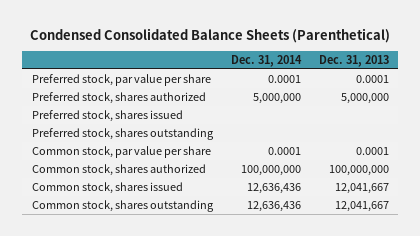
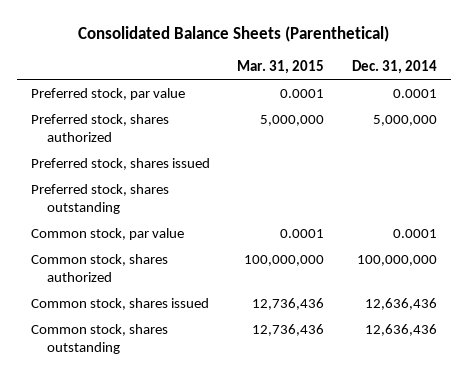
[30,27,391,43] Condensed Consolidated Balance Sheets (Parenthetical) -> [77,25,389,42] Consolidated Balance Sheets (Parenthetical)
[318,54,389,67] Dec. 31, 2013 -> none
none -> [237,59,325,74] Mar. 31, 2015
[31,74,211,87] Preferred stock, par value per share -> [30,87,185,100] Preferred stock, par value
[31,146,211,159] Common stock, par value per share -> [30,227,184,240] Common stock, par value

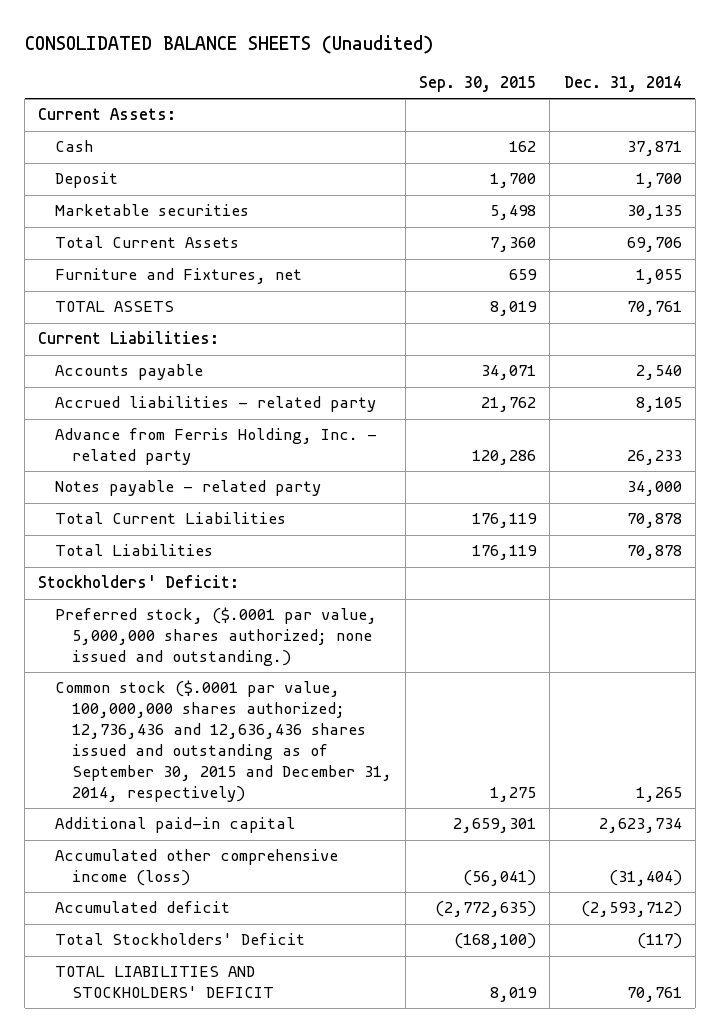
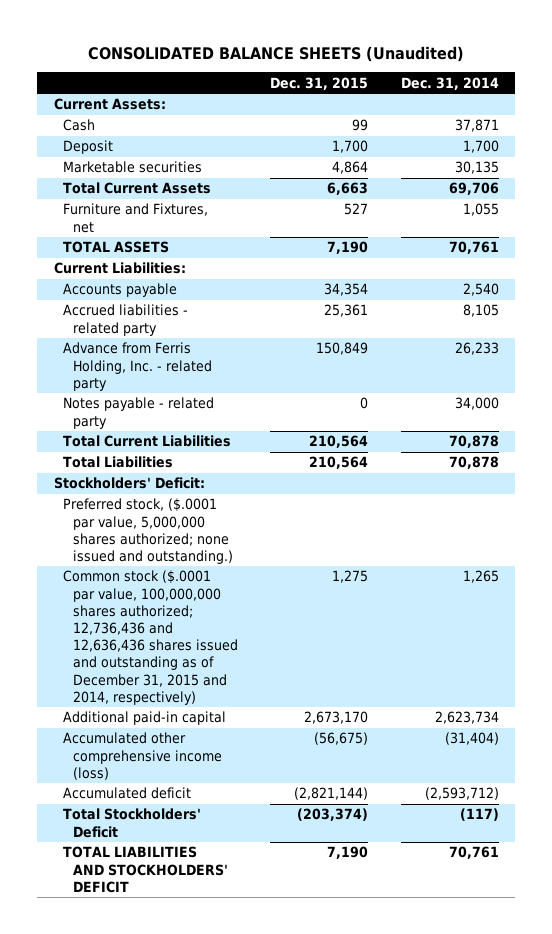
[419,76,537,93] Sep. 30, 2015 -> none
none -> [270,76,369,90] Dec. 31, 2015
[55,680,392,802] Common stock ($.0001 par value, 100,000,000 shares authorized; 12,736,436 and 12,636,436 shares issued and outstanding as of September 30, 2015 and December 31, 2014, respectively) -> [63,570,238,705] Common stock ($.0001 par value, 100,000,000 shares authorized; 12,736,436 and 12,636,436 shares issued and outstanding as of December 31, 2015 and 2014, respectively)

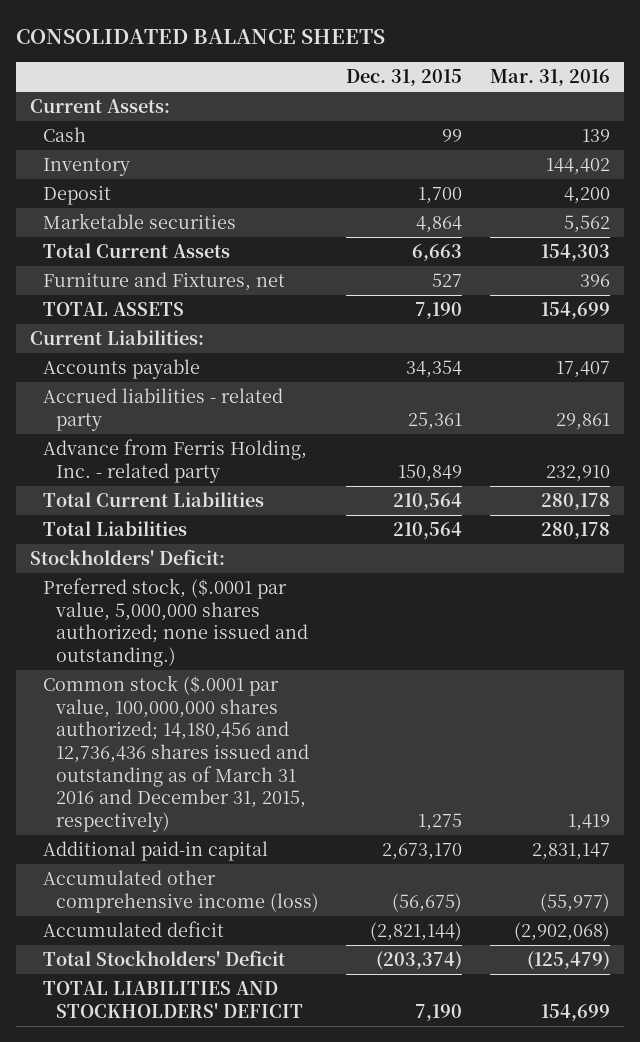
[88,45,465,62] CONSOLIDATED BALANCE SHEETS (Unaudited) -> [16,29,386,45] CONSOLIDATED BALANCE SHEETS
[400,76,499,90] Dec. 31, 2014 -> none
none -> [489,69,610,87] Mar. 31, 2016
none -> [42,158,130,177] Inventory
[63,397,215,429] Notes payable - related party -> none
[63,570,238,705] Common stock ($.0001 par value, 100,000,000 shares authorized; 12,736,436 and 12,636,436 shares issued and outstanding as of December 31, 2015 and 2014, respectively) -> [42,675,309,832] Common stock ($.0001 par value, 100,000,000 shares authorized; 14,180,456 and 12,736,436 shares issued and outstanding as of March 31 2016 and December 31, 2015, respectively)

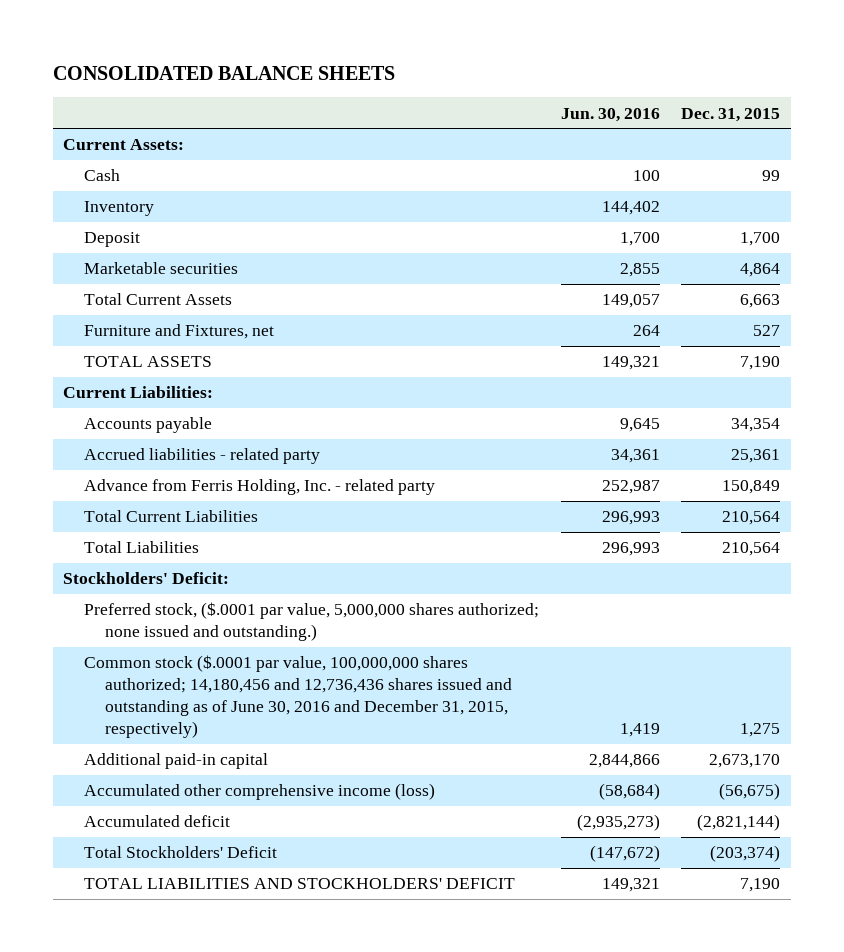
[489,69,610,87] Mar. 31, 2016 -> none
none -> [560,107,660,122] Jun. 30, 2016
[42,675,309,832] Common stock ($.0001 par value, 100,000,000 shares authorized; 14,180,456 and 12,736,436 shares issued and outstanding as of March 31 2016 and December 31, 2015, respectively) -> [84,655,512,738] Common stock ($.0001 par value, 100,000,000 shares authorized; 14,180,456 and 12,736,436 shares issued and outstanding as of June 30, 2016 and December 31, 2015, respectively)

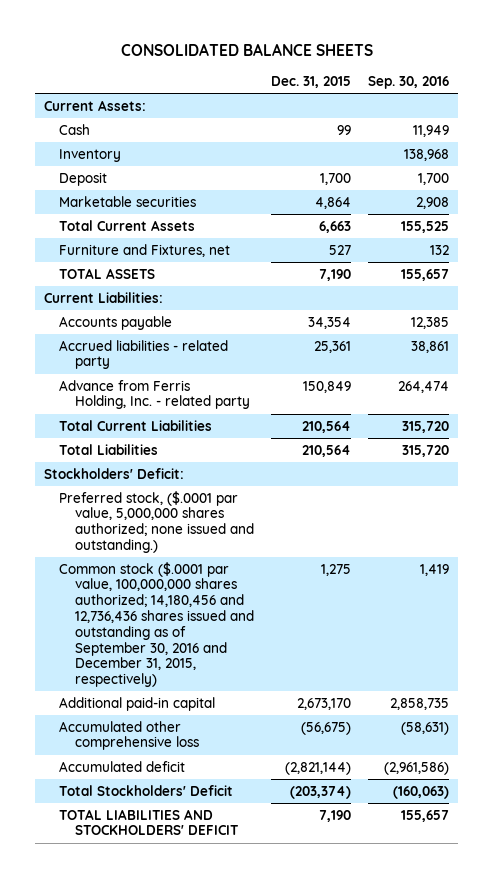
[560,107,660,122] Jun. 30, 2016 -> none
none -> [368,75,450,89] Sep. 30, 2016
[84,655,512,738] Common stock ($.0001 par value, 100,000,000 shares authorized; 14,180,456 and 12,736,436 shares issued and outstanding as of June 30, 2016 and December 31, 2015, respectively) -> [59,561,254,688] Common stock ($.0001 par value, 100,000,000 shares authorized; 14,180,456 and 12,736,436 shares issued and outstanding as of September 30, 2016 and December 31, 2015, respectively)
[84,783,436,801] Accumulated other comprehensive income (loss) -> [59,720,199,751] Accumulated other comprehensive loss

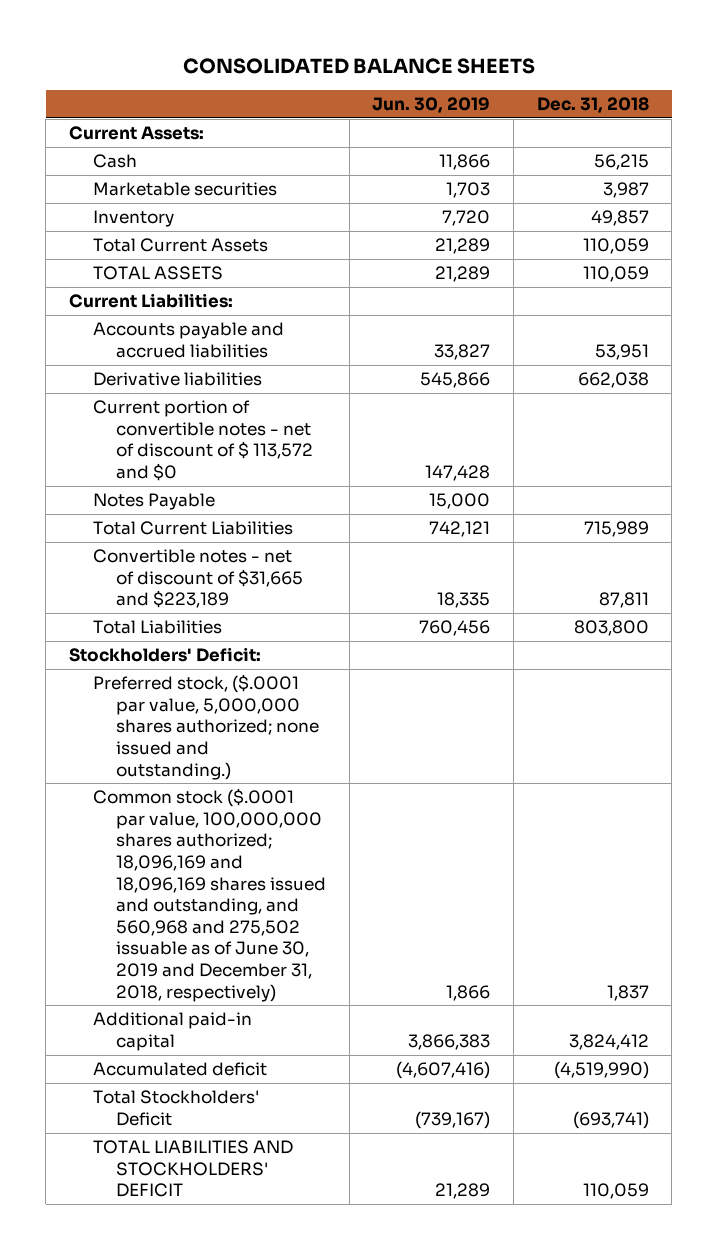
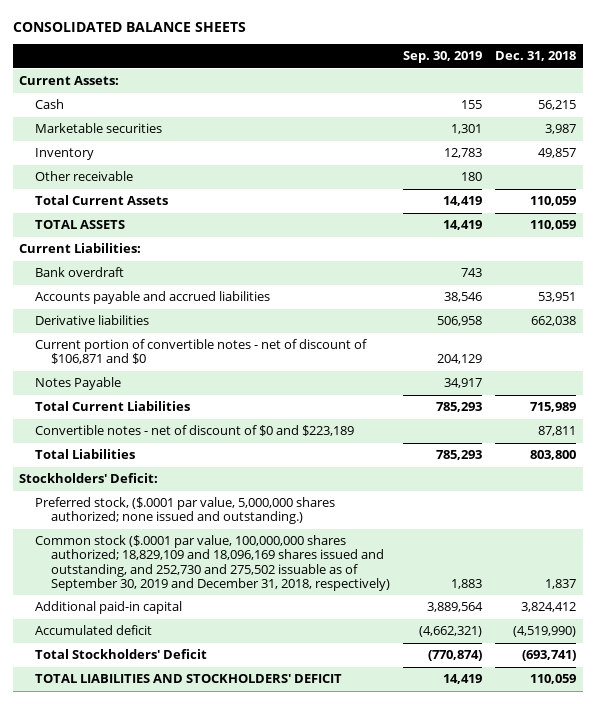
[372,97,491,114] Jun. 30, 2019 -> none
none -> [403,51,483,64] Sep. 30, 2019
none -> [35,171,134,182] Other receivable
none -> [35,267,125,278] Bank overdraft
[92,400,314,482] Current portion of convertible notes - net of discount of $ 113,572 and $0 -> [35,339,368,365] Current portion of convertible notes - net of discount of $106,871 and $0
[92,549,304,609] Convertible notes - net of discount of $31,665 and $223,189 -> [35,425,355,437] Convertible notes - net of discount of $0 and $223,189
[92,788,327,1002] Common stock ($.0001 par value, 100,000,000 shares authorized; 18,096,169 and 18,096,169 shares issued and outstanding, and 560,968 and 275,502 issuable as of June 30, 2019 and December 31, 2018, respectively) -> [35,535,390,591] Common stock ($.0001 par value, 100,000,000 shares authorized; 18,829,109 and 18,096,169 shares issued and outstanding, and 252,730 and 275,502 issuable as of September 30, 2019 and December 31, 2018, respectively)

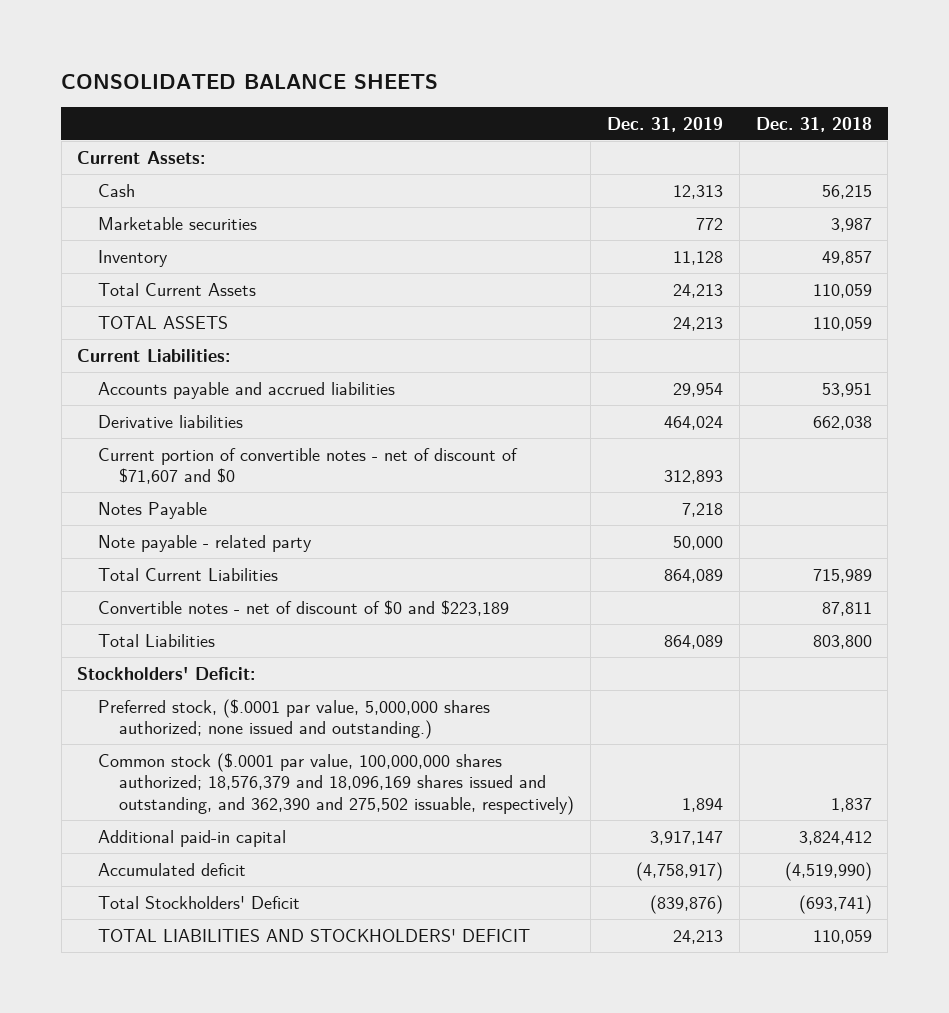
[403,51,483,64] Sep. 30, 2019 -> none
none -> [606,116,723,132] Dec. 31, 2019
[35,171,134,182] Other receivable -> none
[35,267,125,278] Bank overdraft -> none
[35,339,368,365] Current portion of convertible notes - net of discount of $106,871 and $0 -> [98,447,519,485] Current portion of convertible notes - net of discount of $71,607 and $0
none -> [98,534,313,552] Note payable - related party
[35,535,390,591] Common stock ($.0001 par value, 100,000,000 shares authorized; 18,829,109 and 18,096,169 shares issued and outstanding, and 252,730 and 275,502 issuable as of September 30, 2019 and December 31, 2018, respectively) -> [98,752,575,815] Common stock ($.0001 par value, 100,000,000 shares authorized; 18,576,379 and 18,096,169 shares issued and outstanding, and 362,390 and 275,502 issuable, respectively)

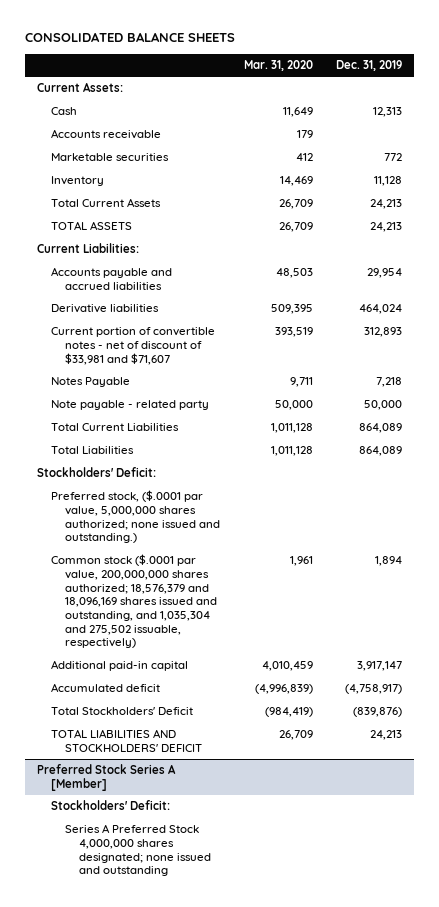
[755,116,872,132] Dec. 31, 2018 -> none
none -> [243,60,313,72] Mar. 31, 2020
none -> [50,129,161,140] Accounts receivable
[98,447,519,485] Current portion of convertible notes - net of discount of $71,607 and $0 -> [50,327,215,365] Current portion of convertible notes - net of discount of $33,981 and $71,607
[98,599,510,616] Convertible notes - net of discount of $0 and $223,189 -> none
[98,752,575,815] Common stock ($.0001 par value, 100,000,000 shares authorized; 18,576,379 and 18,096,169 shares issued and outstanding, and 362,390 and 275,502 issuable, respectively) -> [50,554,217,649] Common stock ($.0001 par value, 200,000,000 shares authorized; 18,576,379 and 18,096,169 shares issued and outstanding, and 1,035,304 and 275,502 issuable, respectively)
none -> [36,764,176,792] Preferred Stock Series A [Member]
none -> [50,800,170,811] Stockholders' Deficit:
none -> [64,824,212,877] Series A Preferred Stock 4,000,000 shares designated; none issued and outstanding

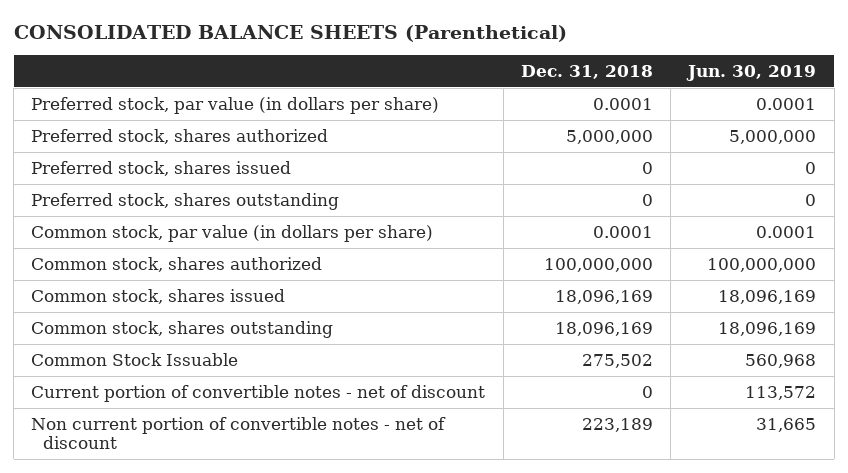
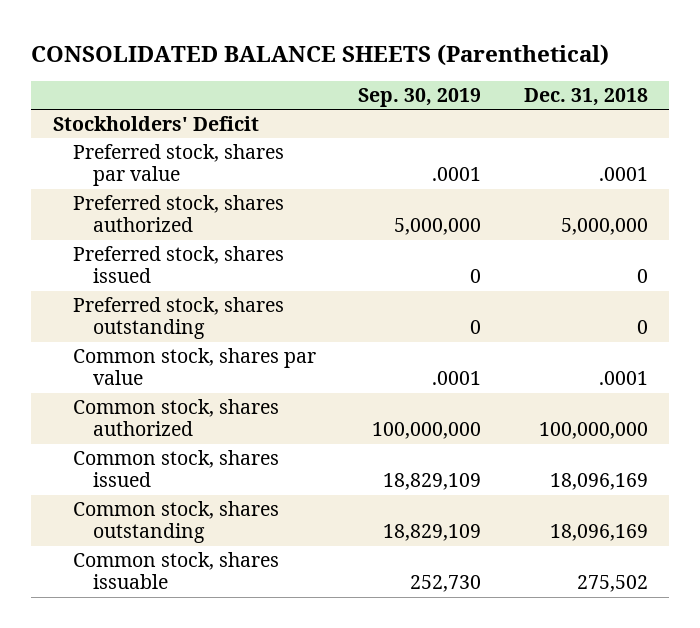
[686,64,817,81] Jun. 30, 2019 -> none
none -> [358,87,482,107] Sep. 30, 2019
none -> [52,116,259,132] Stockholders' Deficit
[31,96,440,114] Preferred stock, par value (in dollars per share) -> [73,144,285,187] Preferred stock, shares par value
[592,97,653,110] 0.0001 -> [598,167,648,182] .0001
[31,224,434,242] Common stock, par value (in dollars per share) -> [73,348,317,386] Common stock, shares par value
[592,225,653,238] 0.0001 -> [598,371,648,386] .0001
[31,384,486,402] Current portion of convertible notes - net of discount -> none
[31,416,447,450] Non current portion of convertible notes - net of discount -> none
[31,352,239,366] Common Stock Issuable -> [73,552,280,590] Common stock, shares issuable

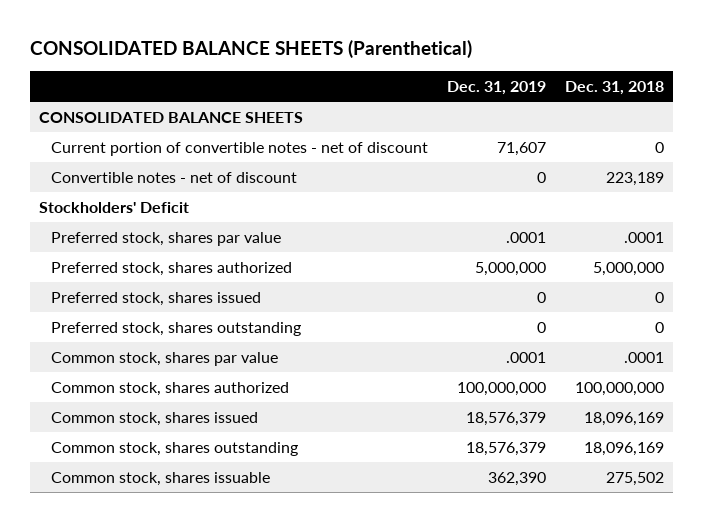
[358,87,482,107] Sep. 30, 2019 -> none
none -> [447,81,547,96] Dec. 31, 2019
none -> [38,111,303,123] CONSOLIDATED BALANCE SHEETS
none -> [51,141,429,156] Current portion of convertible notes - net of discount
none -> [51,171,298,183] Convertible notes - net of discount

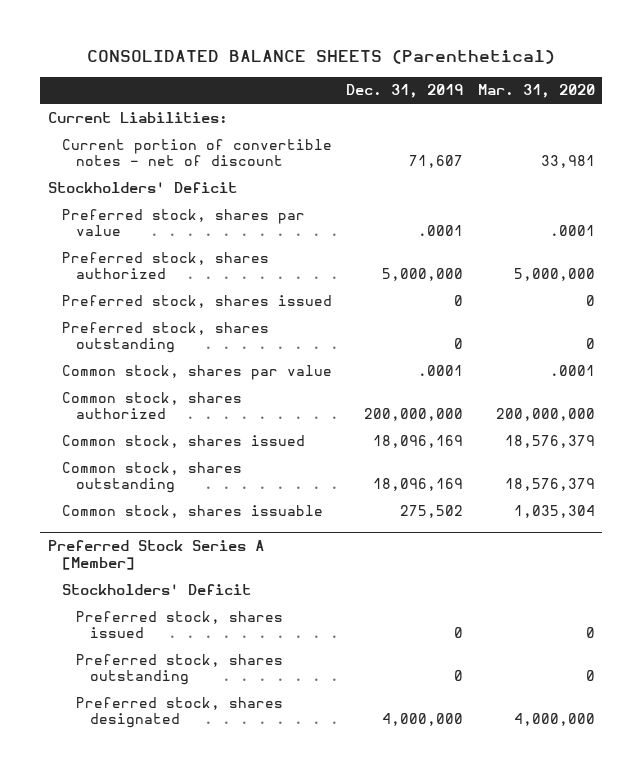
[564,81,664,96] Dec. 31, 2018 -> none
none -> [478,84,596,99] Mar. 31, 2020
[38,111,303,123] CONSOLIDATED BALANCE SHEETS -> none
none -> [47,111,228,123] Current Liabilities:
[51,171,298,183] Convertible notes - net of discount -> none
[457,381,547,396] 100,000,000 -> [364,408,464,422] 200,000,000
[466,411,547,426] 18,576,379 -> [373,434,464,448] 18,096,169
[466,441,547,456] 18,576,379 -> [373,478,464,492] 18,096,169
[488,471,547,486] 362,390 -> [400,504,464,518] 275,502
none -> [47,540,264,570] Preferred Stock Series A [Member]
none -> [61,583,251,595] Stockholders' Deficit
none -> [75,610,283,639] Preferred stock, shares issued
none -> [75,653,283,686] Preferred stock, shares outstanding
none -> [75,696,283,729] Preferred stock, shares designated

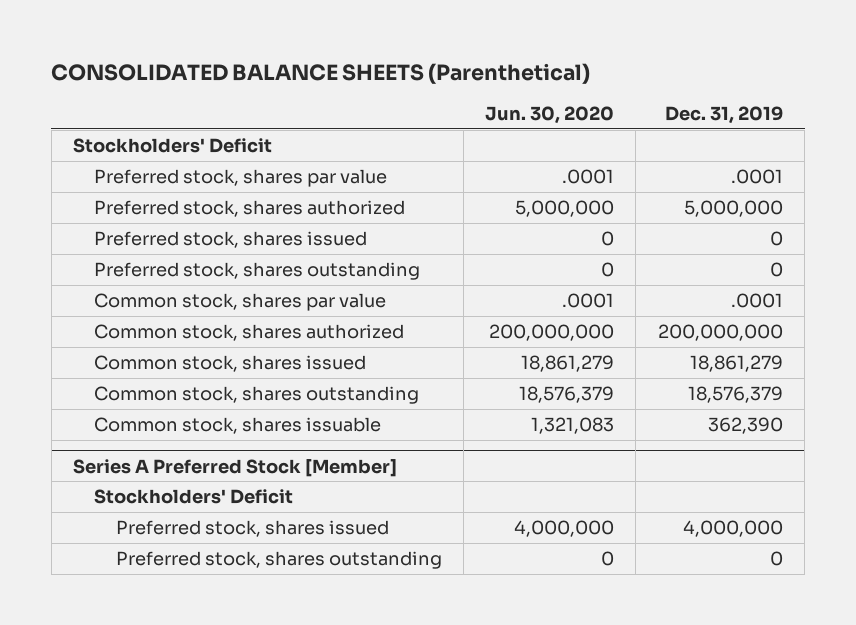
[478,84,596,99] Mar. 31, 2020 -> none
none -> [485,105,615,124] Jun. 30, 2020
[47,111,228,123] Current Liabilities: -> none
[61,138,332,167] Current portion of convertible notes - net of discount -> none
[373,434,464,448] 18,096,169 -> [689,354,783,372] 18,861,279
[373,478,464,492] 18,096,169 -> [687,385,783,403] 18,576,379
[400,504,464,518] 275,502 -> [707,416,783,434] 362,390
[47,540,264,570] Preferred Stock Series A [Member] -> [73,458,398,477] Series A Preferred Stock [Member]
[454,627,464,639] 0 -> [682,519,783,537] 4,000,000
[75,696,283,729] Preferred stock, shares designated -> none

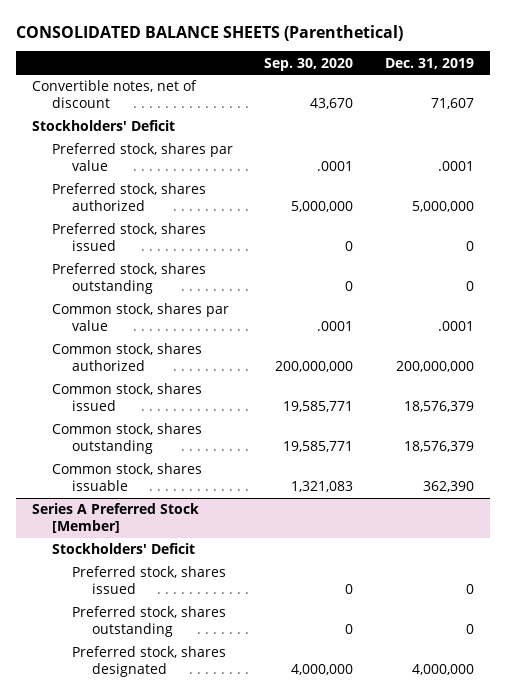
[485,105,615,124] Jun. 30, 2020 -> none
none -> [264,57,354,71] Sep. 30, 2020
none -> [31,80,197,109] Convertible notes, net of discount
[689,354,783,372] 18,861,279 -> [404,401,475,413] 18,576,379
[682,519,783,537] 4,000,000 -> [466,584,475,595] 0
none -> [71,646,226,678] Preferred stock, shares designated

